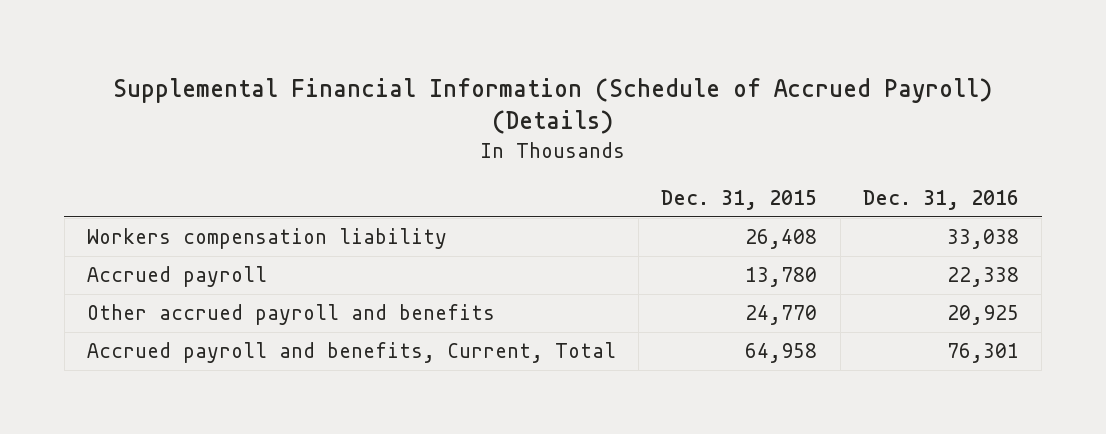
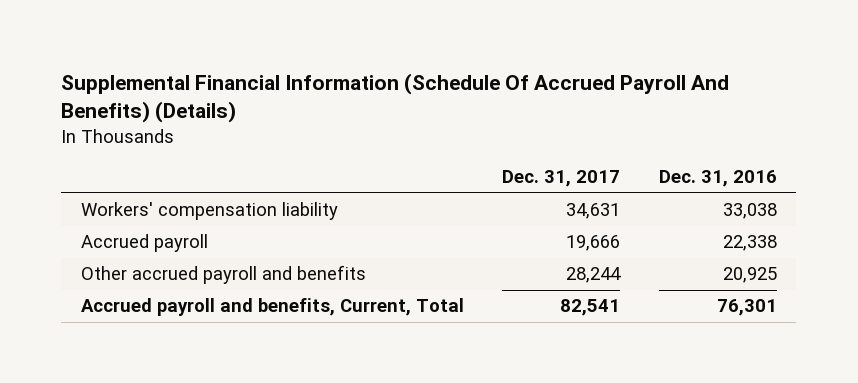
[112,77,992,135] Supplemental Financial Information (Schedule of Accrued Payroll) (Details) -> [61,72,730,124] Supplemental Financial Information (Schedule Of Accrued Payroll And Benefits) (Details)
[661,189,818,210] Dec. 31, 2015 -> none
none -> [502,170,621,188] Dec. 31, 2017
[86,228,447,250] Workers compensation liability -> [80,202,338,221] Workers' compensation liability

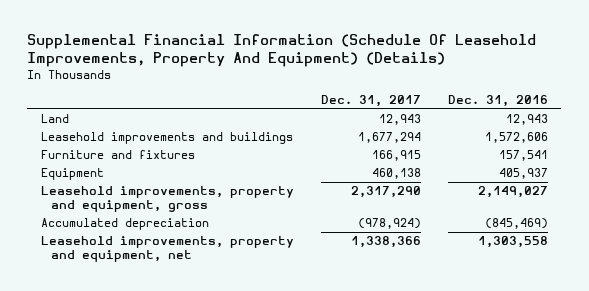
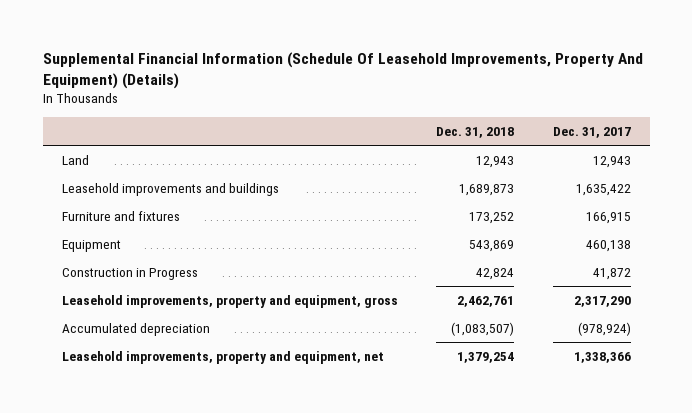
[447,94,548,107] Dec. 31, 2016 -> none
none -> [436,126,515,138] Dec. 31, 2018
[357,132,421,144] 1,677,294 -> [575,183,631,196] 1,635,422
none -> [61,267,198,280] Construction in Progress

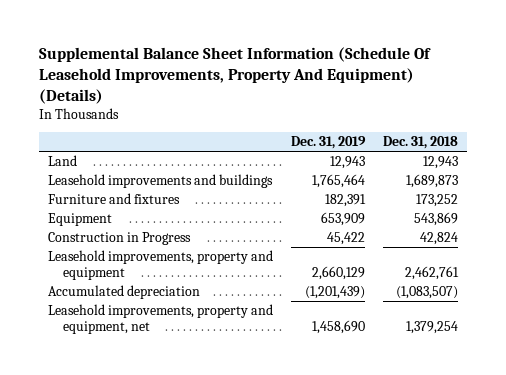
[42,51,643,90] Supplemental Financial Information (Schedule Of Leasehold Improvements, Property And Equipment) (Details) -> [38,47,431,104] Supplemental Balance Sheet Information (Schedule Of Leasehold Improvements, Property And Equipment) (Details)
[552,126,631,138] Dec. 31, 2017 -> none
none -> [290,136,366,150] Dec. 31, 2019
[61,294,398,308] Leasehold improvements, property and equipment, gross -> [47,250,273,280] Leasehold improvements, property and equipment

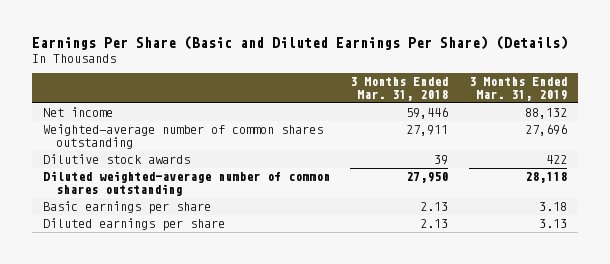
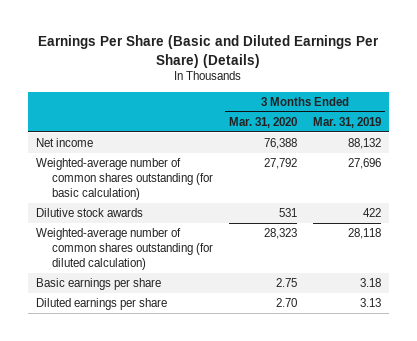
[350,77,449,102] 3 Months Ended Mar. 31, 2018 -> none
none -> [228,116,297,128] Mar. 31, 2020
[42,124,323,150] Weighted-average number of common shares outstanding -> [36,158,214,201] Weighted-average number of common shares outstanding (for basic calculation)
[42,171,330,197] Diluted weighted-average number of common shares outstanding -> [36,228,214,271] Weighted-average number of common shares outstanding (for diluted calculation)

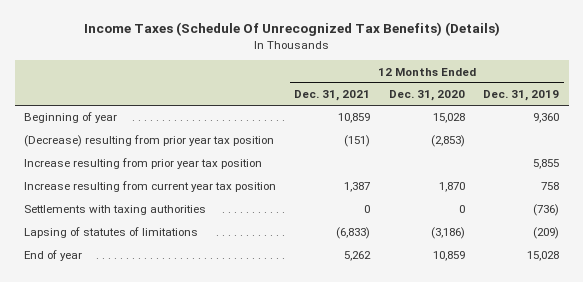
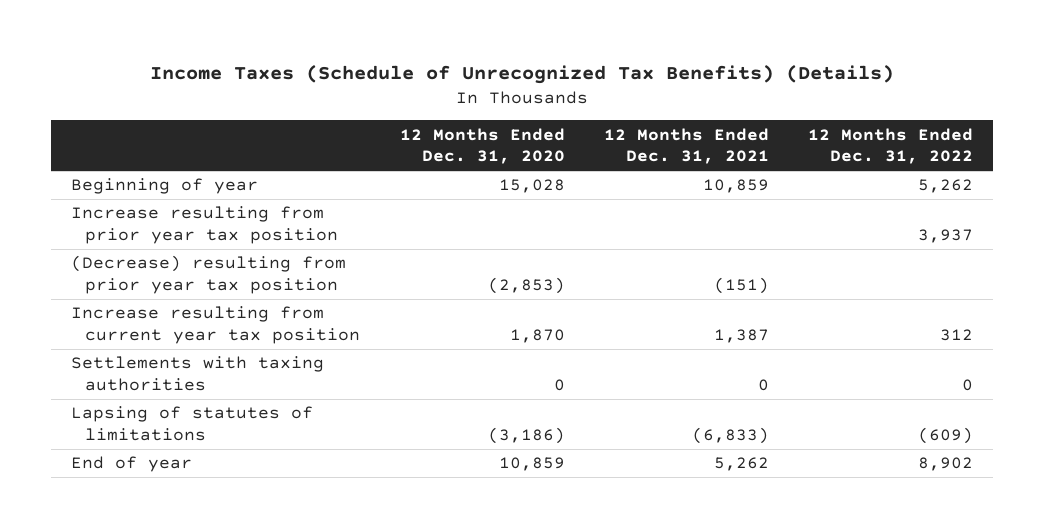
[83,21,500,36] Income Taxes (Schedule Of Unrecognized Tax Benefits) (Details) -> [150,64,895,84] Income Taxes (Schedule of Unrecognized Tax Benefits) (Details)
[483,90,560,102] Dec. 31, 2019 -> none
none -> [808,127,974,165] 12 Months Ended Dec. 31, 2022
[23,135,274,148] (Decrease) resulting from prior year tax position -> [70,255,346,295] (Decrease) resulting from prior year tax position

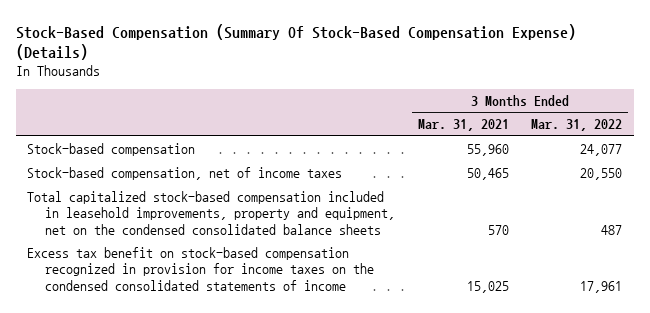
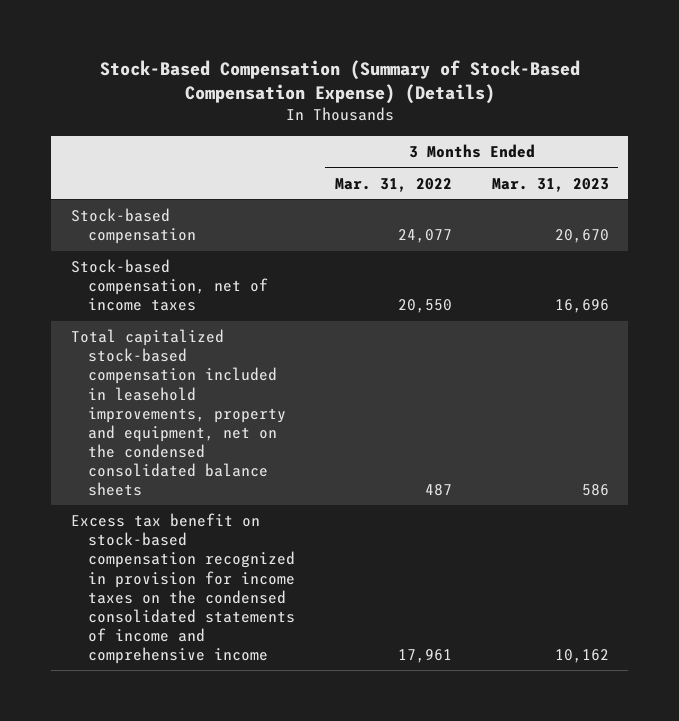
[15,23,576,61] Stock-Based Compensation (Summary Of Stock-Based Compensation Expense) (Details) -> [99,60,580,105] Stock-Based Compensation (Summary of Stock-Based Compensation Expense) (Details)
[417,119,509,132] Mar. 31, 2021 -> none
none -> [491,177,609,192] Mar. 31, 2023
[27,247,374,291] Excess tax benefit on stock-based compensation recognized in provision for income taxes on the condensed consolidated statements of income -> [70,513,296,664] Excess tax benefit on stock-based compensation recognized in provision for income taxes on the condensed consolidated statements of income and comprehensive income

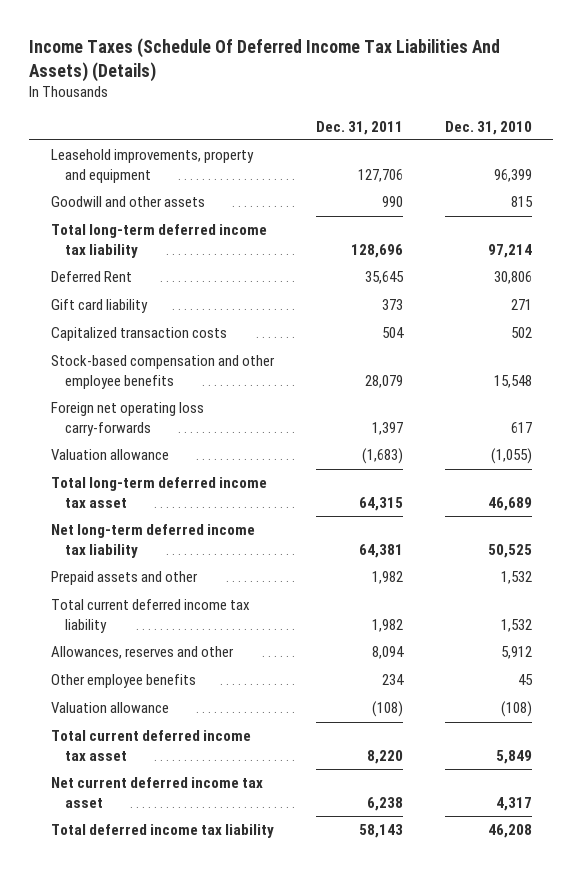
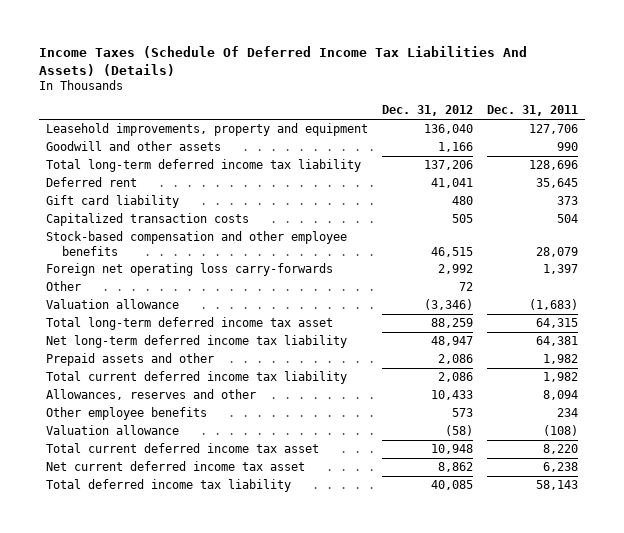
[444,120,532,135] Dec. 31, 2010 -> none
none -> [381,105,473,117] Dec. 31, 2012
[50,271,132,283] Deferred Rent -> [45,177,137,188] Deferred rent
none -> [45,281,81,292] Other

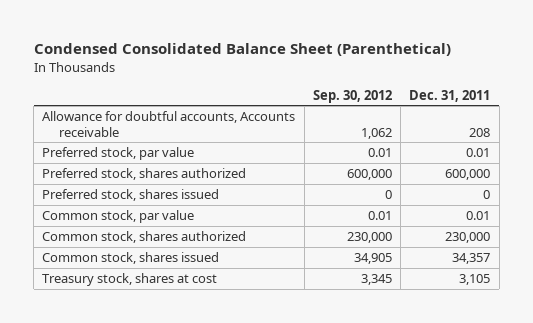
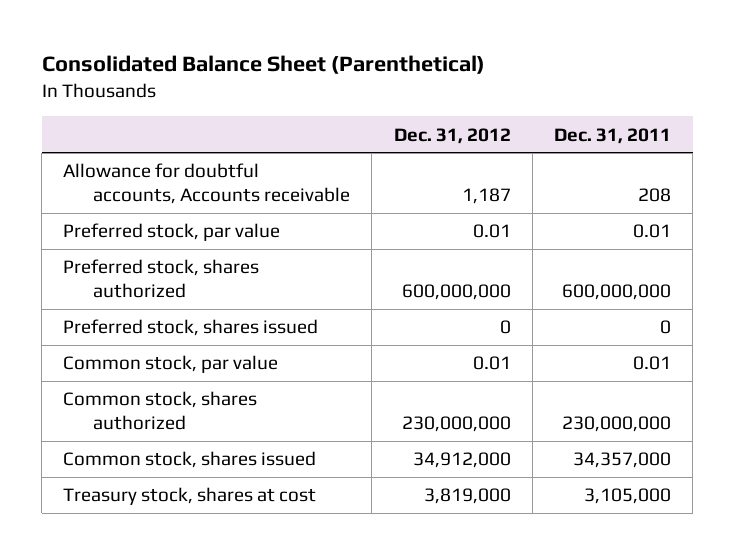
[33,42,451,56] Condensed Consolidated Balance Sheet (Parenthetical) -> [41,55,485,75] Consolidated Balance Sheet (Parenthetical)
[312,89,392,103] Sep. 30, 2012 -> none
none -> [393,127,511,144] Dec. 31, 2012
[445,169,491,181] 600,000 -> [561,284,671,301] 600,000,000
[445,232,491,244] 230,000 -> [561,416,671,433] 230,000,000
[452,253,491,265] 34,357 -> [572,452,671,469] 34,357,000
[459,274,491,286] 3,105 -> [583,488,671,505] 3,105,000

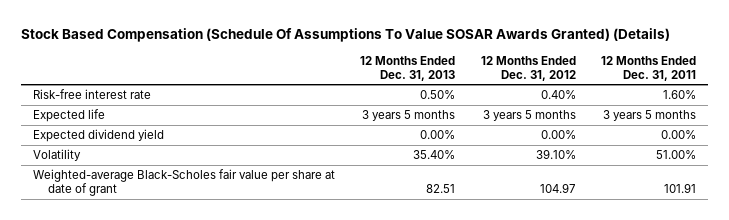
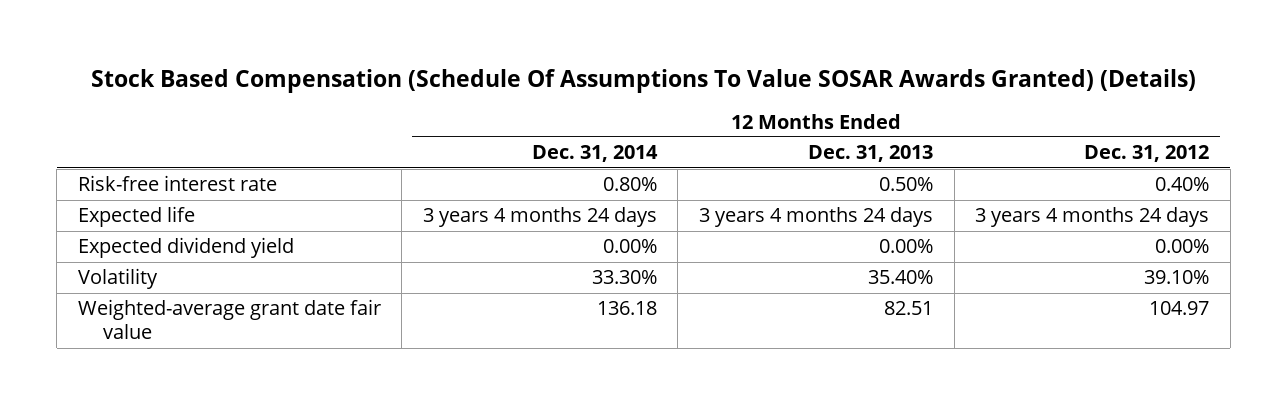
[600,55,696,81] 12 Months Ended Dec. 31, 2011 -> none
none -> [531,145,658,163] Dec. 31, 2014
[362,110,456,122] 3 years 5 months -> [698,207,933,228] 3 years 4 months 24 days
[482,110,576,122] 3 years 5 months -> [975,207,1210,228] 3 years 4 months 24 days
[33,169,336,197] Weighted-average Black-Scholes fair value per share at date of grant -> [77,299,381,340] Weighted-average grant date fair value

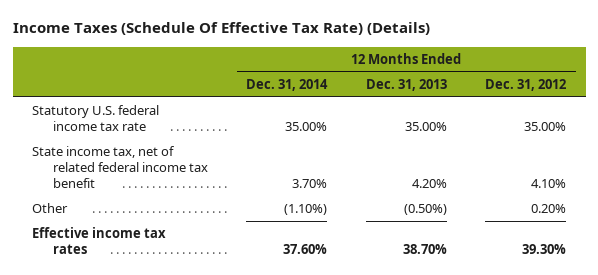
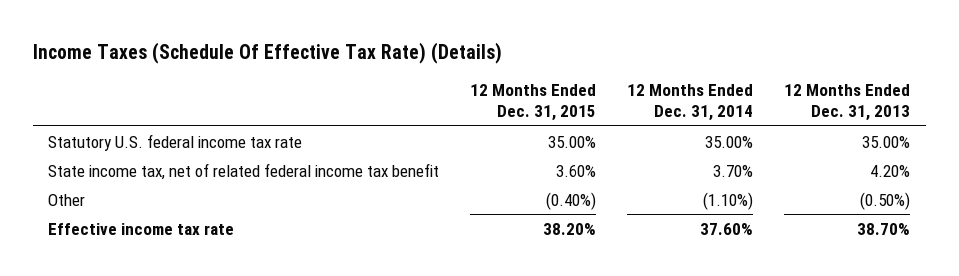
[485,79,567,92] Dec. 31, 2012 -> none
none -> [470,84,597,122] 12 Months Ended Dec. 31, 2015
[31,227,166,255] Effective income tax rates -> [48,222,235,235] Effective income tax rate

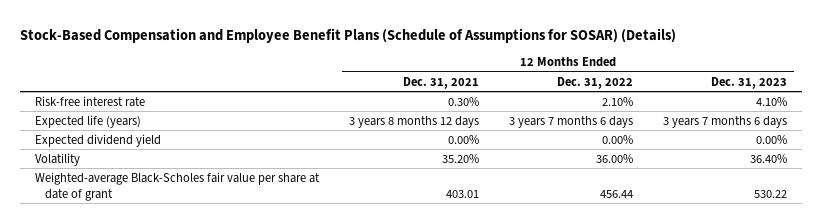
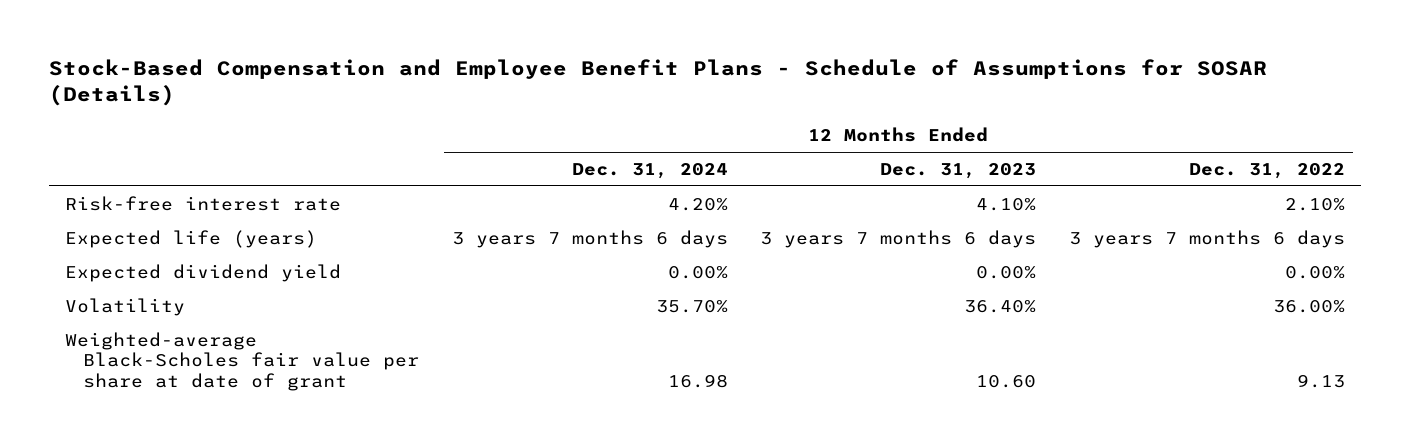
[20,27,677,43] Stock-Based Compensation and Employee Benefit Plans (Schedule of Assumptions for SOSAR) (Details) -> [48,59,1267,107] Stock-Based Compensation and Employee Benefit Plans - Schedule of Assumptions for SOSAR (Details)
[403,76,480,89] Dec. 31, 2021 -> none
none -> [571,162,728,179] Dec. 31, 2024
[599,189,633,198] 456.44 -> [1296,373,1345,388] 9.13
[753,189,787,198] 530.22 -> [976,374,1037,388] 10.60

